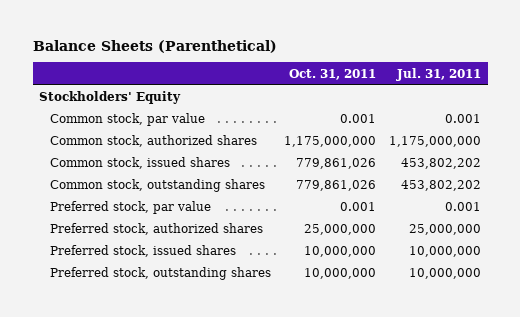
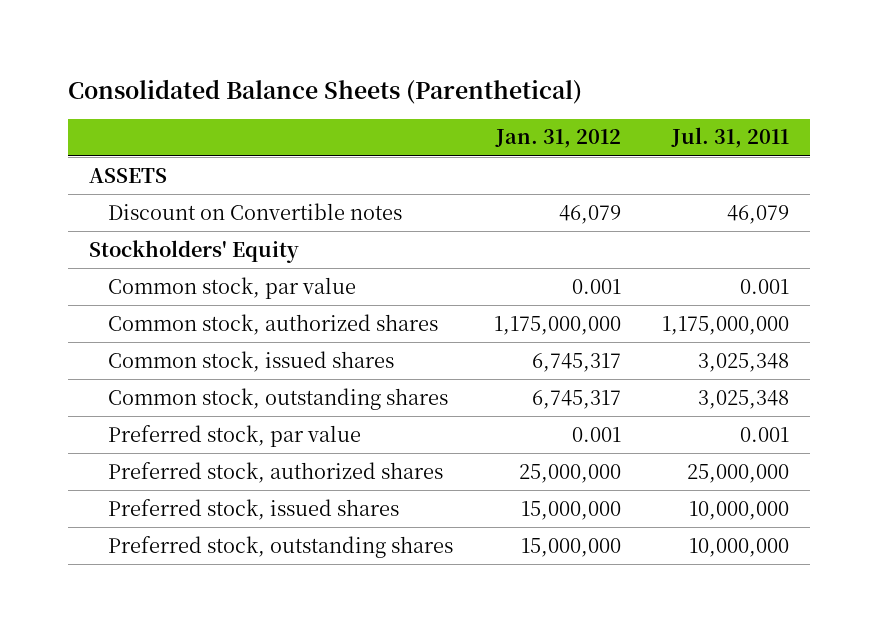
[32,39,277,53] Balance Sheets (Parenthetical) -> [68,78,583,104] Consolidated Balance Sheets (Parenthetical)
[288,68,376,80] Oct. 31, 2011 -> none
none -> [494,129,621,149] Jan. 31, 2012
none -> [88,167,167,183] ASSETS
none -> [107,202,402,220] Discount on Convertible notes
[400,158,481,170] 453,802,202 -> [698,352,790,372] 3,025,348
[400,180,481,192] 453,802,202 -> [698,389,790,409] 3,025,348

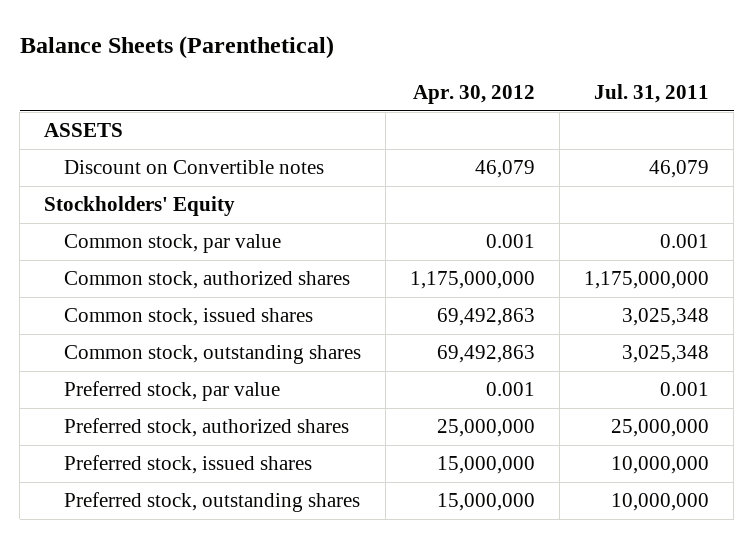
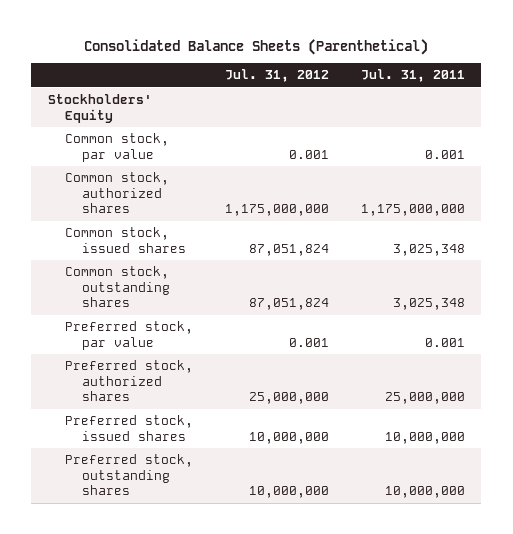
[19,35,334,59] Balance Sheets (Parenthetical) -> [84,38,429,55] Consolidated Balance Sheets (Parenthetical)
[413,85,536,105] Apr. 30, 2012 -> none
none -> [224,69,329,83] Jul. 31, 2012
[44,123,124,138] ASSETS -> none
[64,160,325,175] Discount on Convertible notes -> none

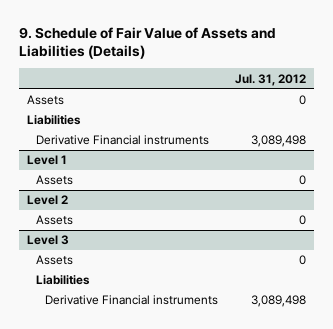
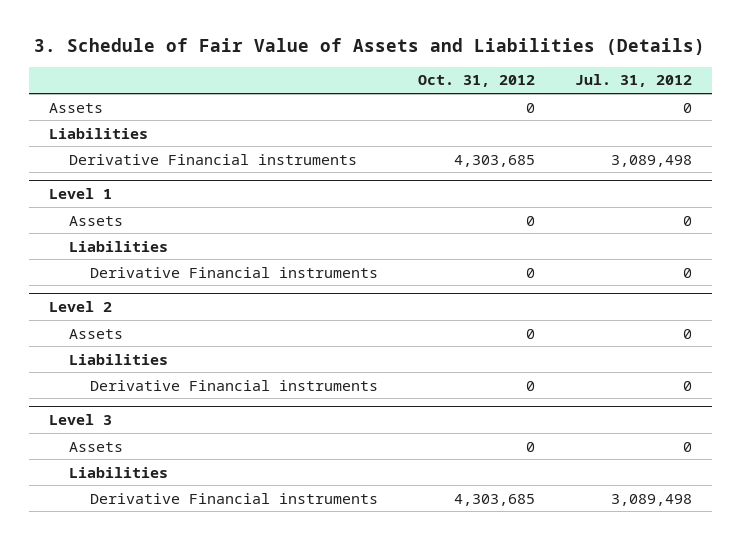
[19,26,277,60] 9. Schedule of Fair Value of Assets and Liabilities (Details) -> [34,37,706,55] 3. Schedule of Fair Value of Assets and Liabilities (Details)
none -> [417,75,535,88] Oct. 31, 2012
none -> [69,240,169,252] Liabilities
none -> [89,266,378,278] Derivative Financial instruments
none -> [69,353,169,365] Liabilities
none -> [89,379,378,391] Derivative Financial instruments

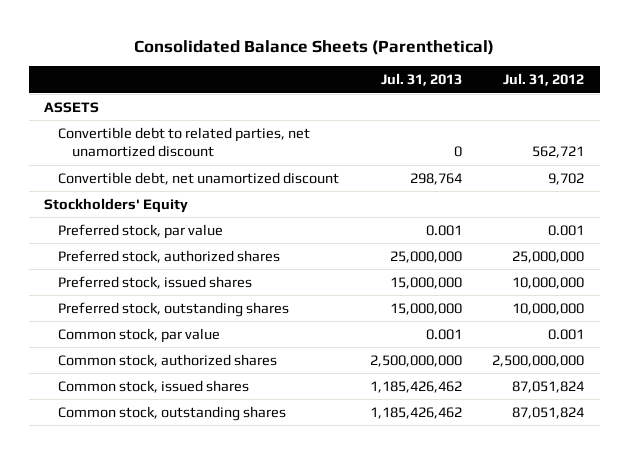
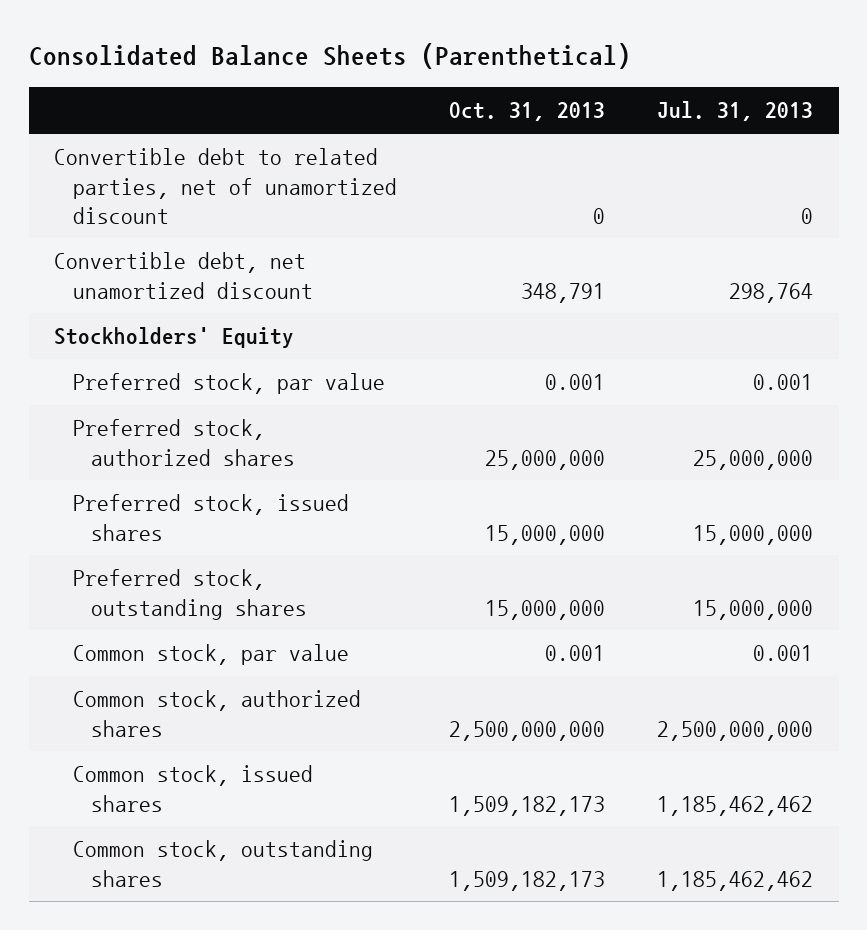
[503,73,585,87] Jul. 31, 2012 -> none
none -> [448,102,605,122] Oct. 31, 2013
[44,101,100,113] ASSETS -> none
[58,126,311,158] Convertible debt to related parties, net unamortized discount -> [54,148,397,224] Convertible debt to related parties, net of unamortized discount
[369,380,462,393] 1,185,426,462 -> [656,795,813,816] 1,185,462,462
[369,406,462,419] 1,185,426,462 -> [656,870,813,891] 1,185,462,462

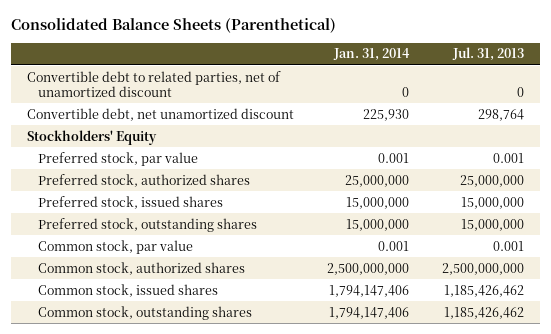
[448,102,605,122] Oct. 31, 2013 -> none
none -> [332,48,410,62] Jan. 31, 2014
[656,795,813,816] 1,185,462,462 -> [443,284,524,297] 1,185,426,462
[656,870,813,891] 1,185,462,462 -> [443,306,524,319] 1,185,426,462

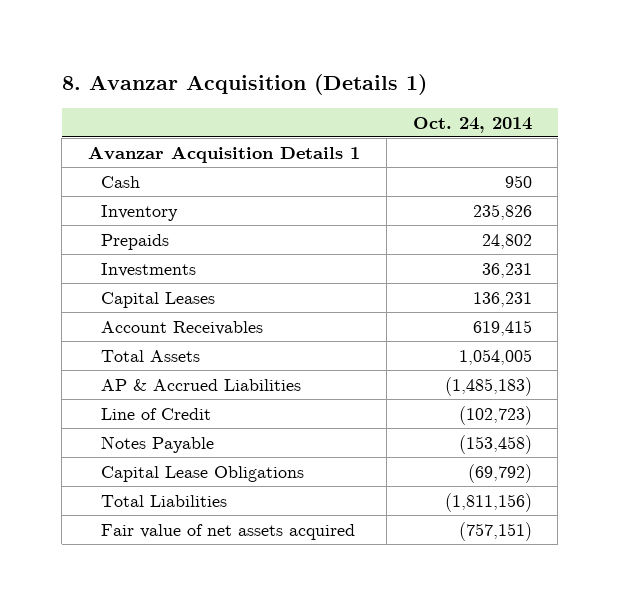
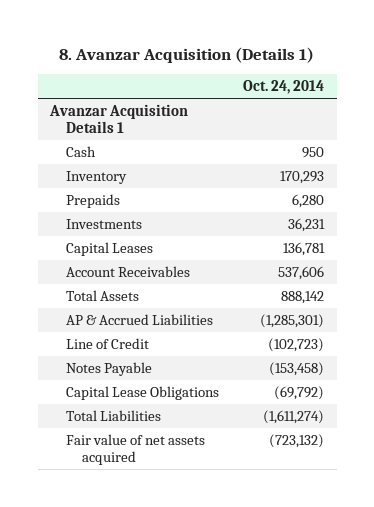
[472,203,532,220] 235,826 -> [280,170,325,184] 170,293
[481,233,532,249] 24,802 -> [292,193,325,208] 6,280
[472,291,532,307] 136,231 -> [283,241,326,256] 136,781
[472,319,532,336] 619,415 -> [278,265,325,280] 537,606
[458,348,532,365] 1,054,005 -> [281,290,325,304] 888,142
[444,376,532,396] (1,485,183) -> [260,313,325,328] (1,285,301)
[444,492,532,512] (1,811,156) -> [263,409,325,424] (1,611,274)
[458,521,532,541] (757,151) -> [269,433,325,448] (723,132)

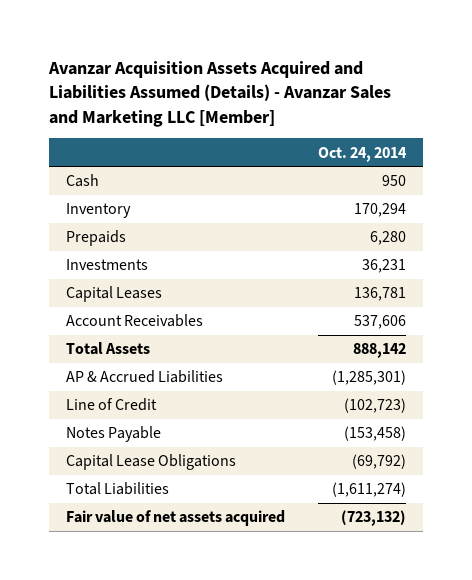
[59,46,315,63] 8. Avanzar Acquisition (Details 1) -> [48,60,392,127] Avanzar Acquisition Assets Acquired and Liabilities Assumed (Details) - Avanzar Sales and Marketing LLC [Member]
[48,103,188,133] Avanzar Acquisition Details 1 -> none
[280,170,325,184] 170,293 -> [354,203,407,218] 170,294

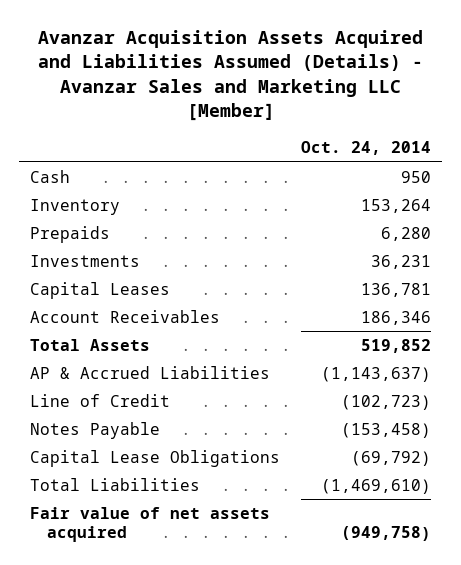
[354,203,407,218] 170,294 -> [361,198,432,213] 153,264
[354,315,407,330] 537,606 -> [361,310,432,325] 186,346
[353,343,407,359] 888,142 -> [361,338,432,353] 519,852
[332,370,407,386] (1,285,301) -> [321,366,432,382] (1,143,637)
[332,482,407,498] (1,611,274) -> [321,478,432,494] (1,469,610)
[341,510,407,527] (723,132) -> [341,525,432,541] (949,758)

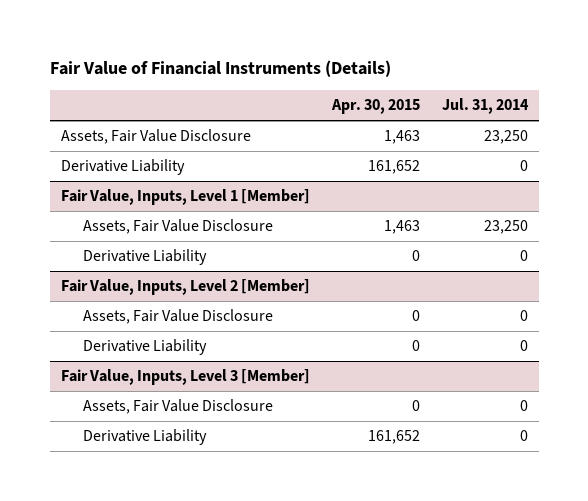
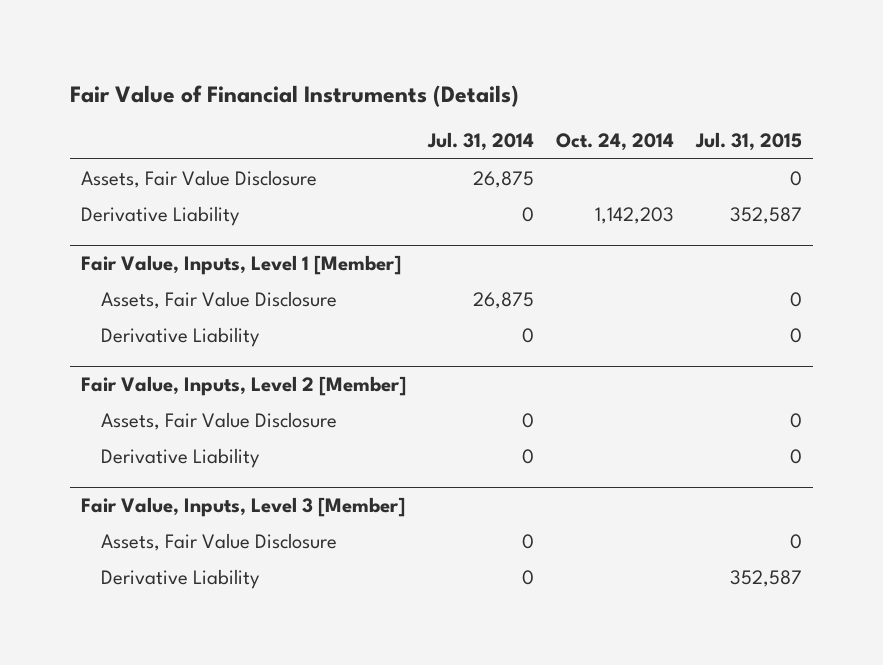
[330,99,420,115] Apr. 30, 2015 -> none
none -> [555,133,674,152] Oct. 24, 2014
none -> [694,132,802,152] Jul. 31, 2015
[483,130,528,145] 23,250 -> [473,170,535,188] 26,875
[483,220,528,235] 23,250 -> [473,291,535,309] 26,875

